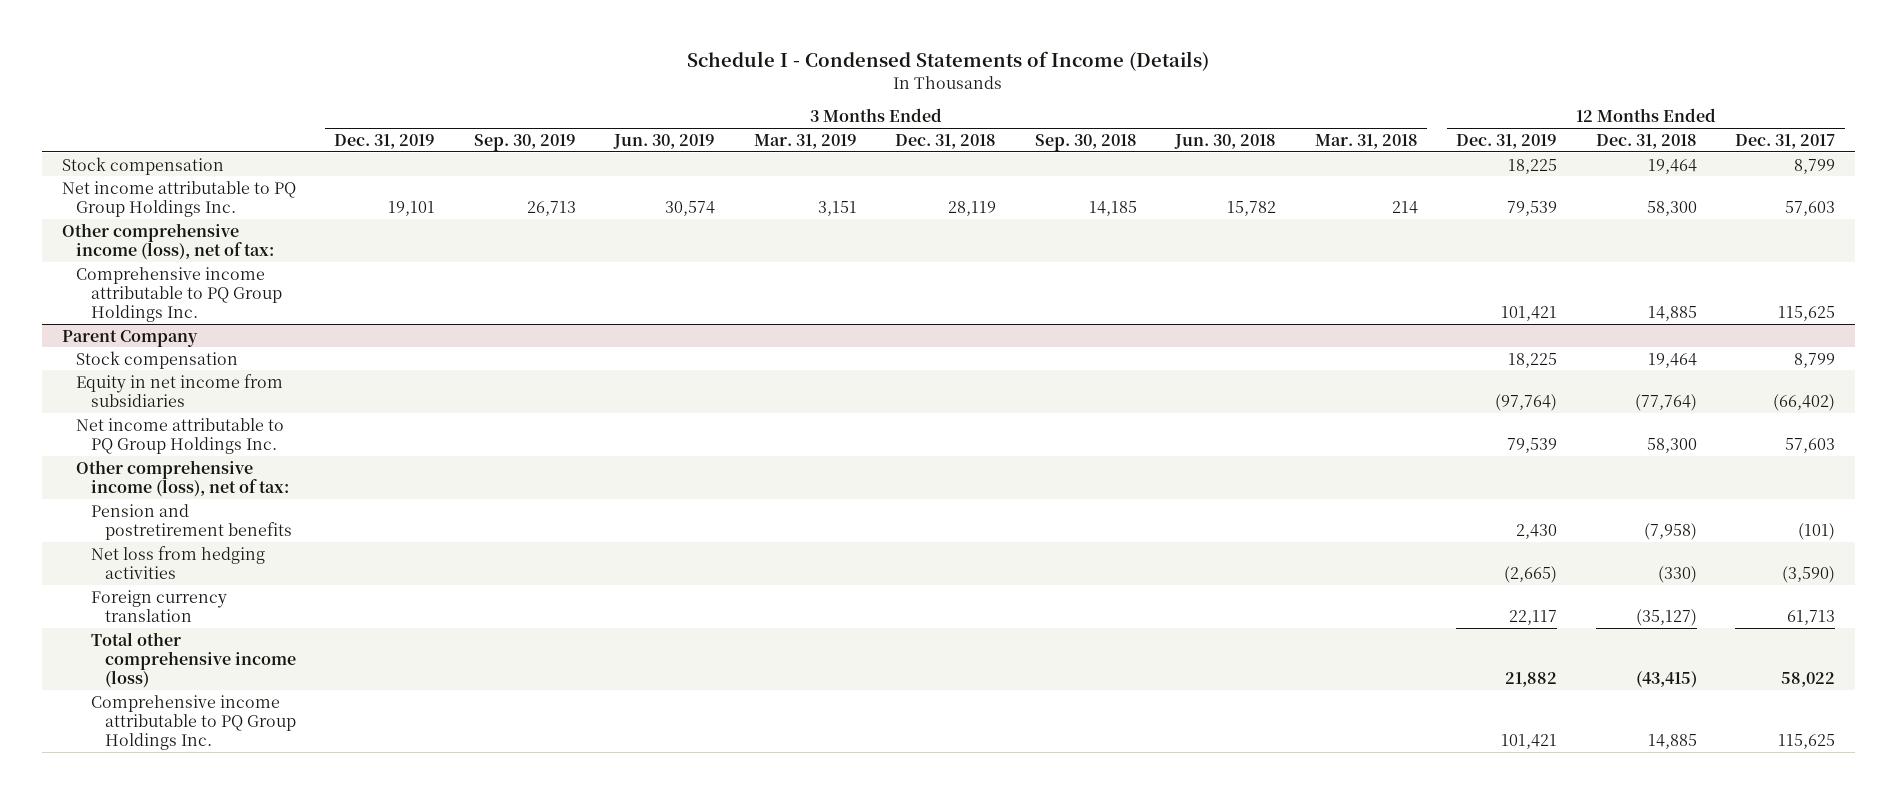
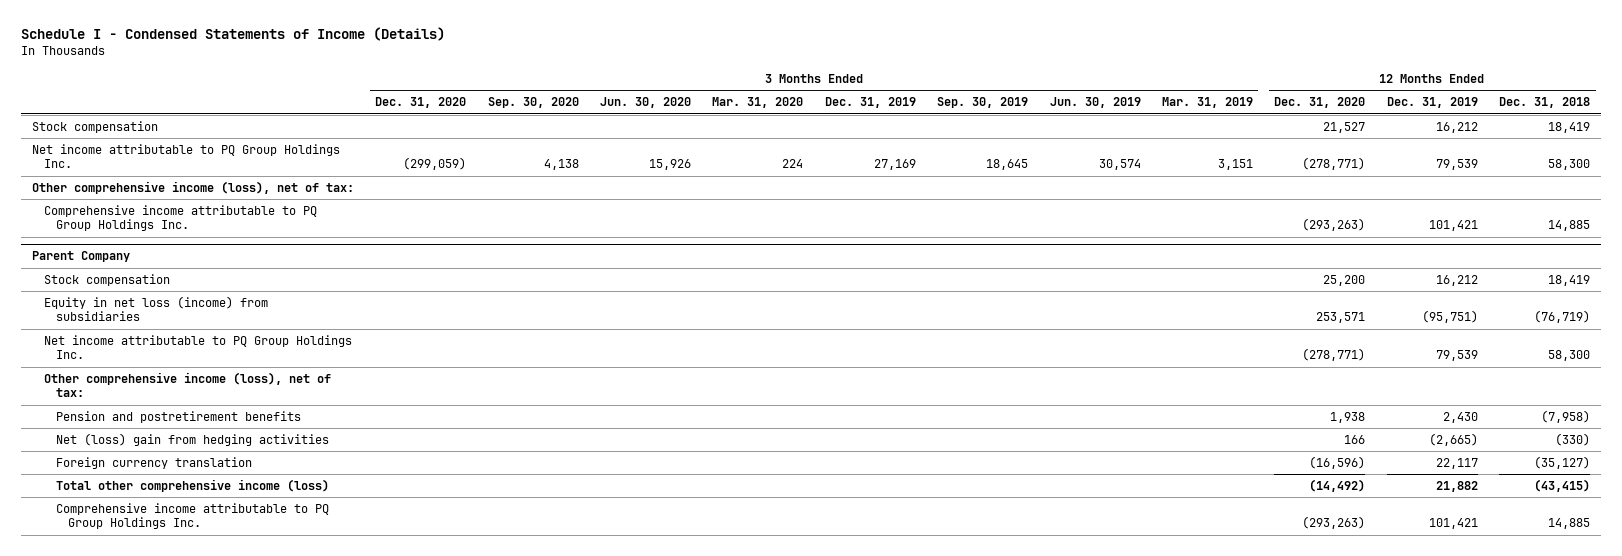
[895,133,997,149] Dec. 31, 2018 -> none
[1034,133,1137,151] Sep. 30, 2018 -> none
[1174,133,1277,149] Jun. 30, 2018 -> none
[1314,133,1418,149] Mar. 31, 2018 -> none
[1735,133,1836,149] Dec. 31, 2017 -> none
none -> [375,97,467,109] Dec. 31, 2020
none -> [487,97,579,109] Sep. 30, 2020
none -> [599,97,691,109] Jun. 30, 2020
none -> [712,97,804,109] Mar. 31, 2020
none -> [1274,97,1366,109] Dec. 31, 2020
[1508,158,1558,174] 18,225 -> [1435,122,1478,134] 16,212
[1647,158,1697,174] 19,464 -> [1548,122,1591,134] 18,419
[388,200,436,216] 19,101 -> [873,159,916,171] 27,169
[526,200,576,216] 26,713 -> [986,159,1029,171] 18,645
[1508,352,1558,368] 18,225 -> [1435,275,1478,287] 16,212
[1647,352,1697,368] 19,464 -> [1548,275,1591,287] 18,419
[76,373,284,407] Equity in net income from subsidiaries -> [43,296,268,322] Equity in net loss (income) from subsidiaries
[1495,393,1558,411] (97,764) -> [1421,310,1478,324] (95,751)
[1634,393,1697,411] (77,764) -> [1534,310,1591,324] (76,719)
[90,545,265,579] Net loss from hedging activities -> [55,433,329,447] Net (loss) gain from hedging activities

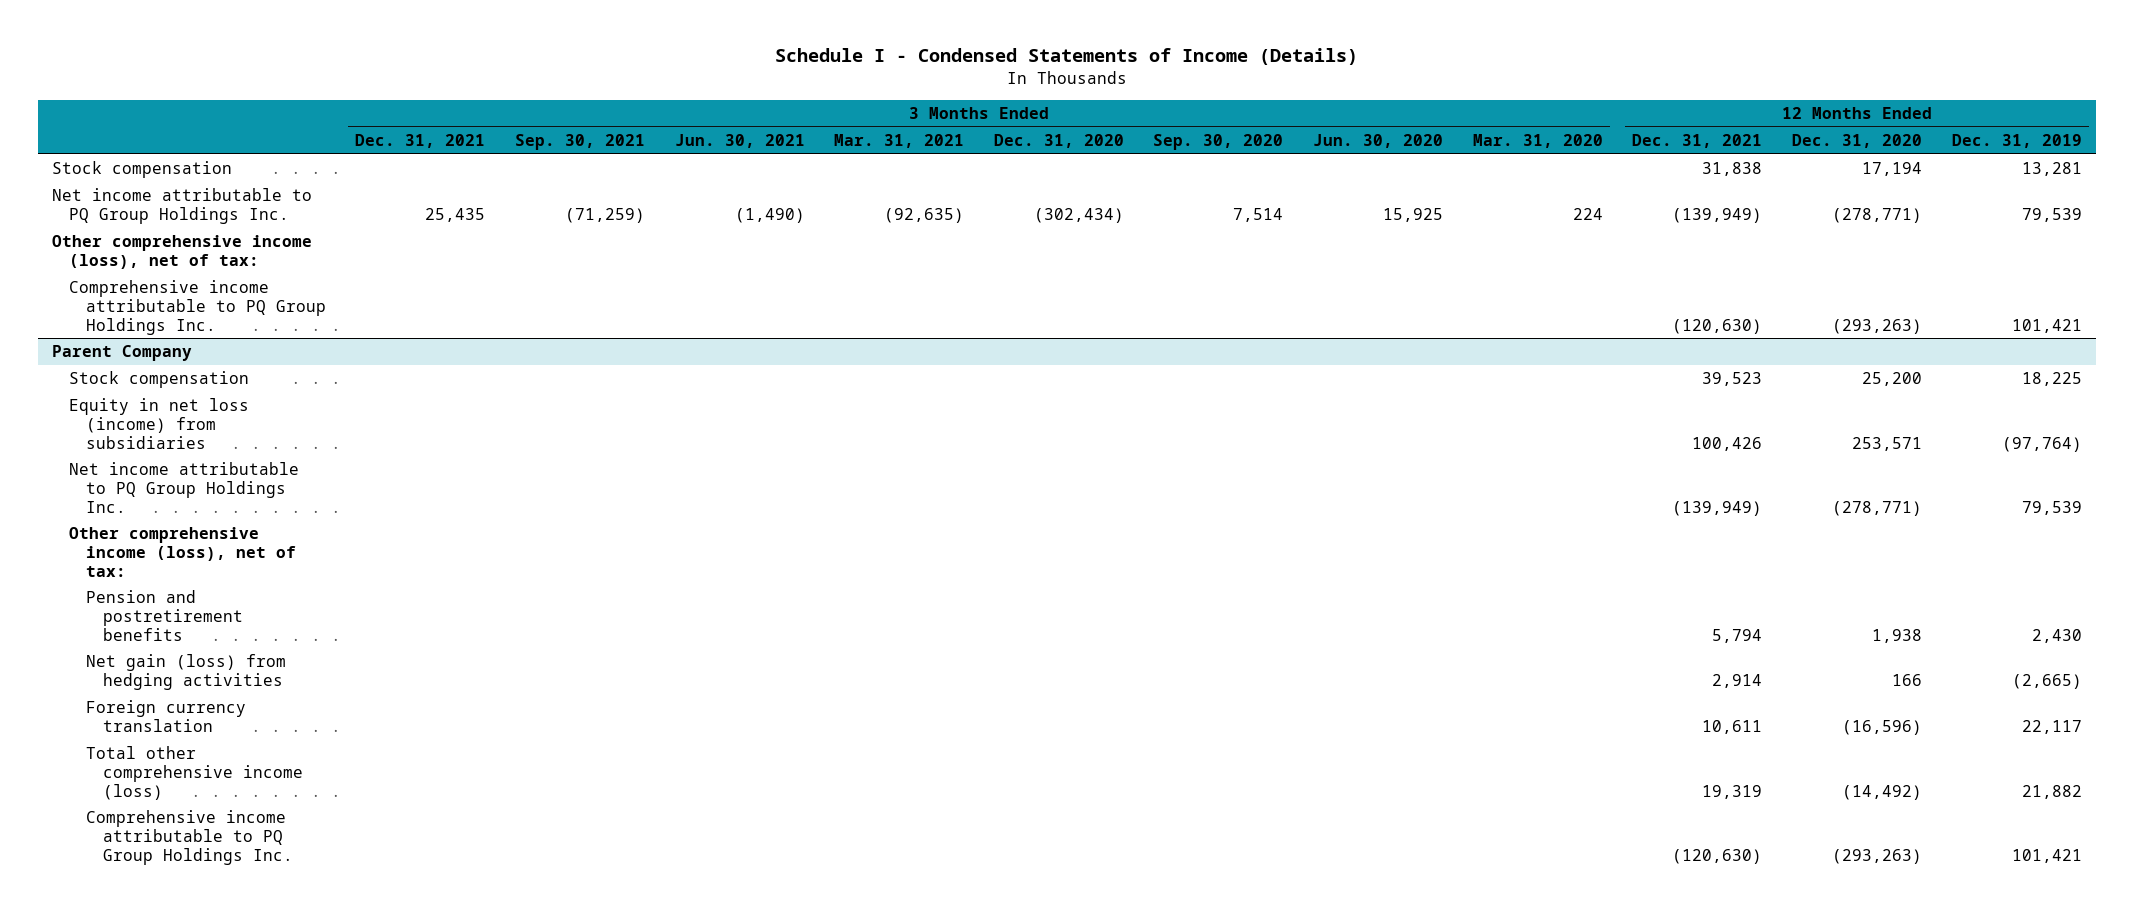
[824,97,916,109] Dec. 31, 2019 -> none
[937,97,1029,109] Sep. 30, 2019 -> none
[1049,97,1141,109] Jun. 30, 2019 -> none
[1162,97,1254,109] Mar. 31, 2019 -> none
[1499,97,1591,109] Dec. 31, 2018 -> none
none -> [355,134,486,149] Dec. 31, 2021
none -> [515,134,646,151] Sep. 30, 2021
none -> [674,134,805,149] Jun. 30, 2021
none -> [834,134,965,149] Mar. 31, 2021
none -> [1632,134,1763,149] Dec. 31, 2021
[1323,122,1366,134] 21,527 -> [1861,162,1922,177] 17,194
[1435,122,1478,134] 16,212 -> [2021,162,2082,177] 13,281
[403,157,467,171] (299,059) -> [1033,207,1124,223] (302,434)
[543,159,579,171] 4,138 -> [1233,207,1284,222] 7,514
[648,159,691,171] 15,926 -> [1383,207,1444,222] 15,925
[1435,275,1478,287] 16,212 -> [2021,372,2082,387] 18,225
[1421,310,1478,324] (95,751) -> [2001,436,2082,452] (97,764)
[55,433,329,447] Net (loss) gain from hedging activities -> [85,654,286,690] Net gain (loss) from hedging activities

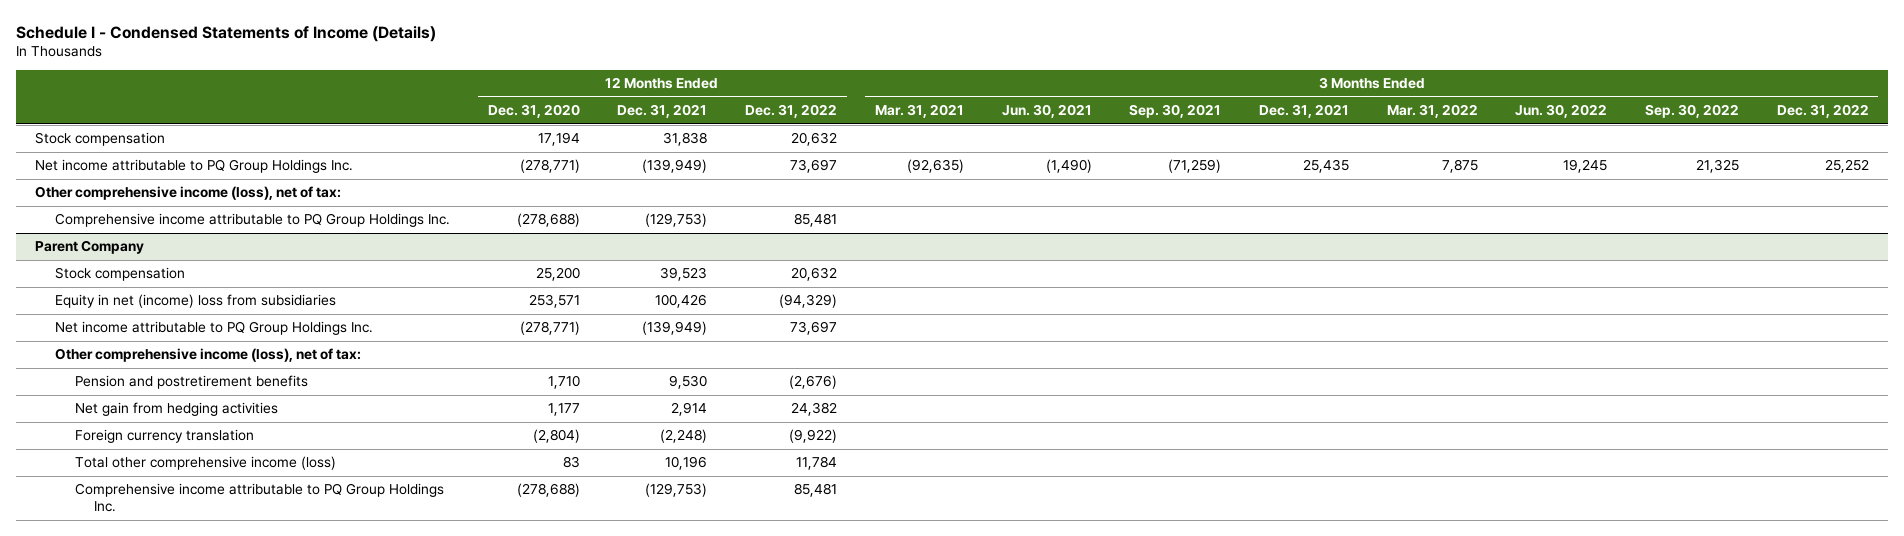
[993,134,1124,149] Dec. 31, 2020 -> none
[1153,134,1284,151] Sep. 30, 2020 -> none
[1313,134,1444,149] Jun. 30, 2020 -> none
[1472,134,1603,149] Mar. 31, 2020 -> none
[1951,134,2082,149] Dec. 31, 2019 -> none
none -> [745,104,838,119] Dec. 31, 2022
none -> [1386,104,1478,119] Mar. 31, 2022
none -> [1515,104,1608,119] Jun. 30, 2022
none -> [1645,104,1740,119] Sep. 30, 2022
none -> [1776,104,1869,119] Dec. 31, 2022
[1672,318,1763,334] (120,630) -> [645,213,708,228] (129,753)
[1831,318,1922,334] (293,263) -> [516,213,580,228] (278,688)
[69,398,250,449] Equity in net loss (income) from subsidiaries -> [54,294,336,309] Equity in net (income) loss from subsidiaries
[1712,628,1763,643] 5,794 -> [669,375,708,390] 9,530
[1871,628,1922,643] 1,938 -> [547,375,580,390] 1,710
[85,654,286,690] Net gain (loss) from hedging activities -> [74,402,278,417] Net gain from hedging activities
[1891,673,1922,686] 166 -> [547,403,580,417] 1,177
[1702,719,1763,734] 10,611 -> [660,429,708,444] (2,248)
[1841,719,1922,735] (16,596) -> [532,429,580,444] (2,804)
[1702,784,1763,799] 19,319 -> [665,456,708,471] 10,196
[1841,784,1922,800] (14,492) -> [562,456,580,469] 83
[1672,848,1763,864] (120,630) -> [645,483,708,498] (129,753)
[1831,848,1922,864] (293,263) -> [516,483,580,498] (278,688)

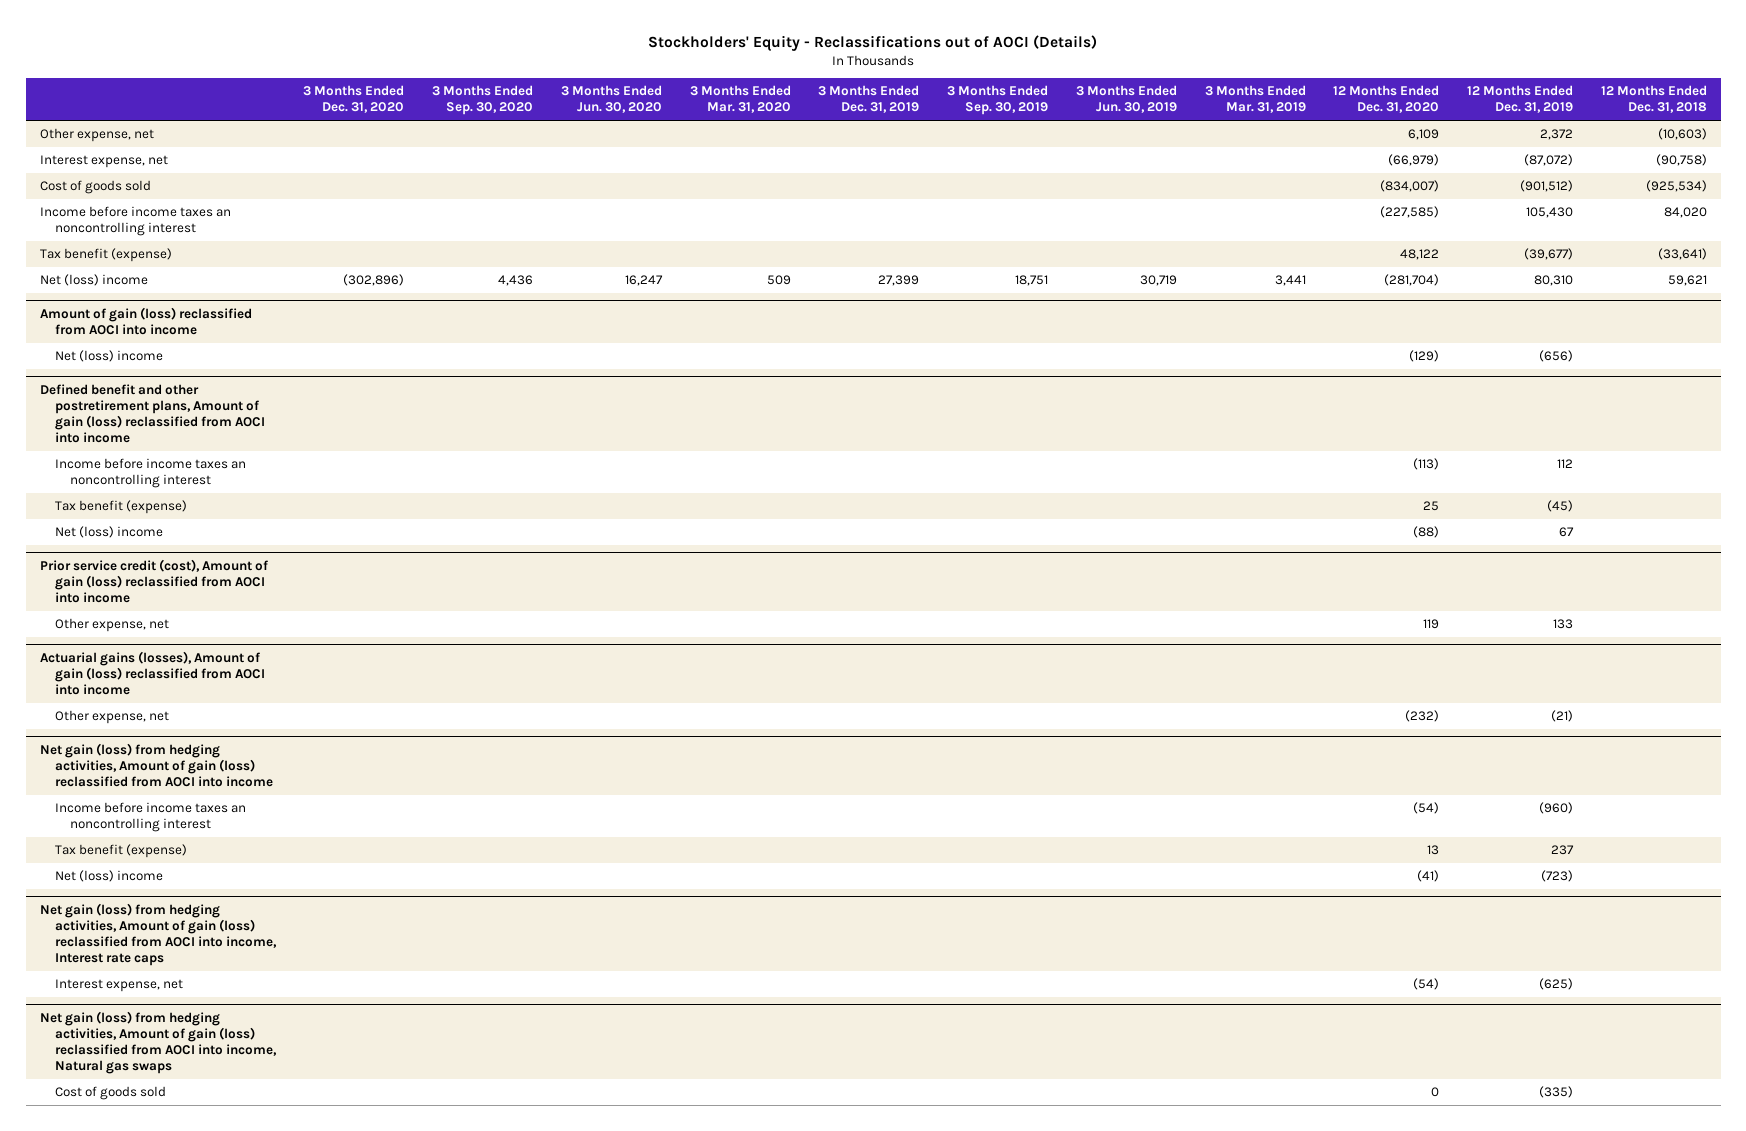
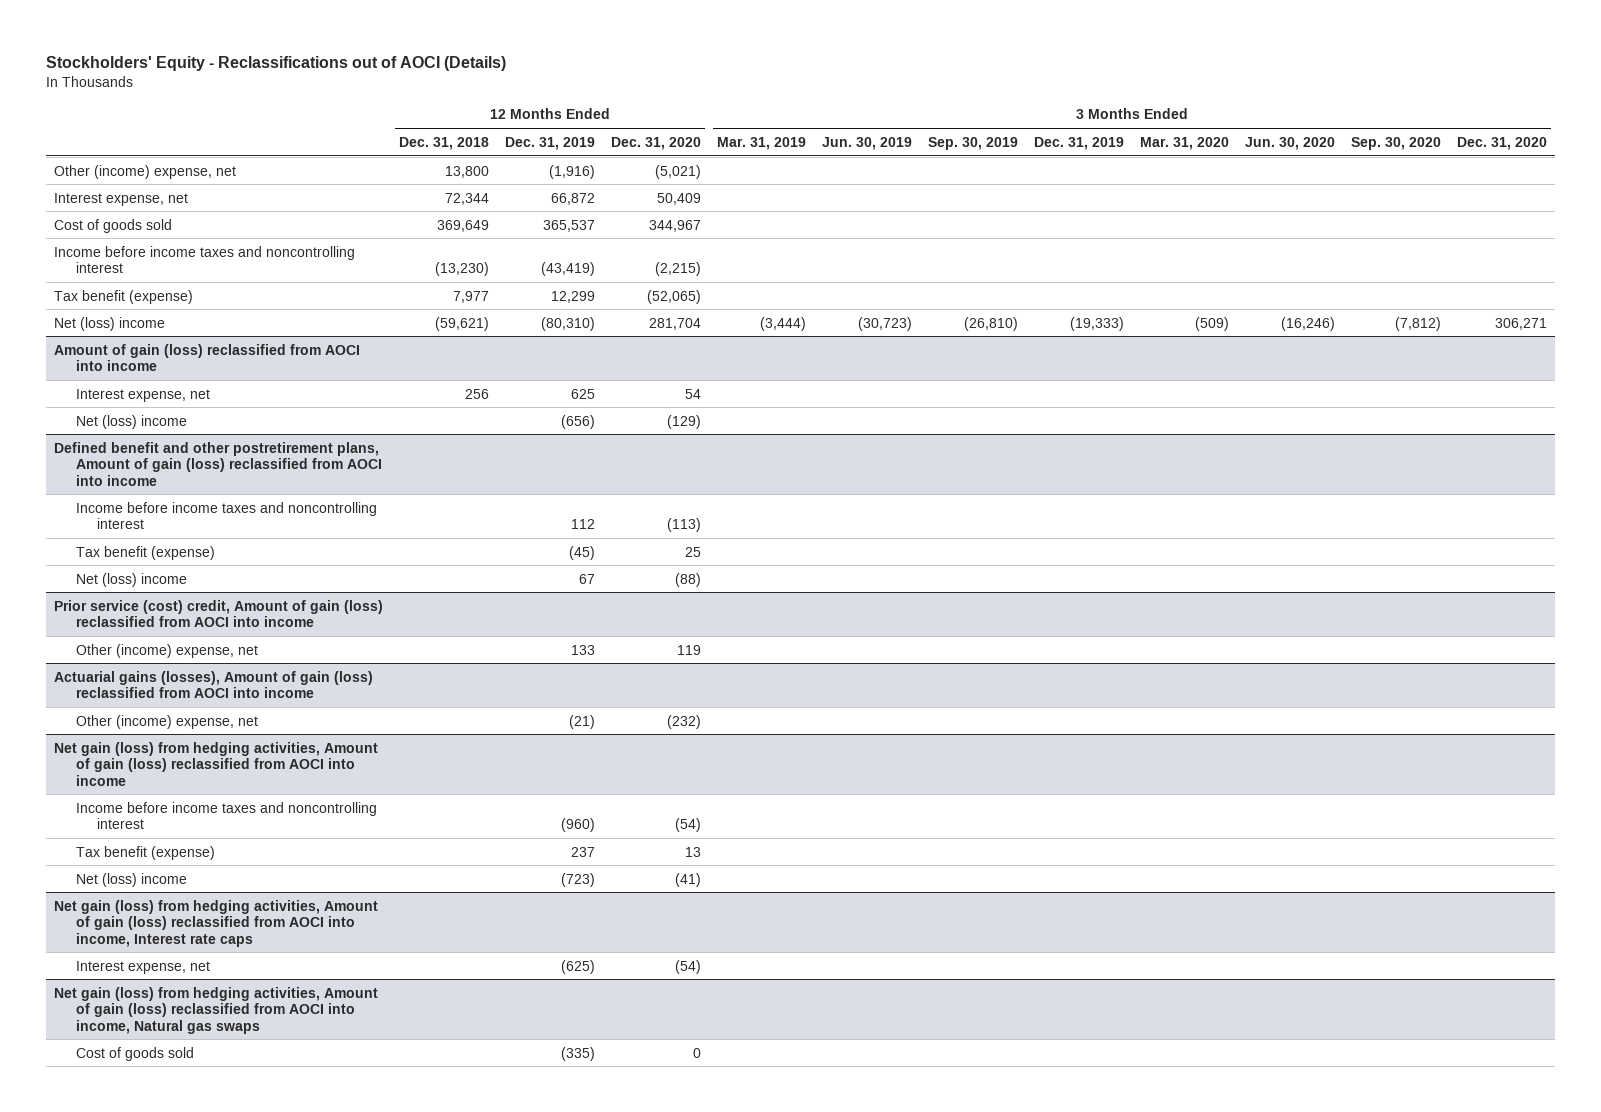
[39,128,154,143] Other expense, net -> [54,164,237,179] Other (income) expense, net
[1408,129,1440,141] 6,109 -> [655,164,702,179] (5,021)
[1540,129,1574,141] 2,372 -> [549,164,596,179] (1,916)
[1657,128,1707,141] (10,603) -> [445,165,490,178] 13,800
[1388,154,1440,167] (66,979) -> [657,192,702,205] 50,409
[1524,154,1574,167] (87,072) -> [551,192,596,205] 66,872
[1655,154,1707,167] (90,758) -> [445,192,490,205] 72,344
[1380,180,1440,193] (834,007) -> [649,219,702,232] 344,967
[1520,180,1574,193] (901,512) -> [543,219,596,232] 365,537
[1645,180,1707,193] (925,534) -> [437,219,490,232] 369,649
[39,206,231,237] Income before income taxes an noncontrolling interest -> [54,245,356,274] Income before income taxes and noncontrolling interest
[1380,206,1440,219] (227,585) -> [655,262,702,277] (2,215)
[1526,207,1574,219] 105,430 -> [541,262,596,277] (43,419)
[1663,207,1707,219] 84,020 -> [435,262,490,277] (13,230)
[1400,249,1440,261] 48,122 -> [647,289,702,304] (52,065)
[1524,248,1574,261] (39,677) -> [551,290,596,303] 12,299
[1657,248,1707,261] (33,641) -> [453,290,490,303] 7,977
[343,274,405,287] (302,896) -> [1494,317,1547,330] 306,271
[498,275,534,287] 4,436 -> [1394,316,1441,331] (7,812)
[624,275,663,287] 16,247 -> [1280,316,1335,331] (16,246)
[766,275,791,286] 509 -> [1194,316,1229,331] (509)
[878,275,920,287] 27,399 -> [1069,316,1124,331] (19,333)
[1015,275,1049,287] 18,751 -> [963,316,1018,331] (26,810)
[1139,275,1177,287] 30,719 -> [857,316,912,331] (30,723)
[1274,275,1306,287] 3,441 -> [760,316,807,331] (3,444)
[1384,274,1440,287] (281,704) -> [649,317,702,330] 281,704
[1534,275,1574,287] 80,310 -> [541,316,596,331] (80,310)
[1667,275,1707,287] 59,621 -> [435,316,490,331] (59,621)
none -> [75,388,210,402] Interest expense, net
[54,458,246,489] Income before income taxes an noncontrolling interest -> [75,501,377,530] Income before income taxes and noncontrolling interest
[39,559,268,603] Prior service credit (cost), Amount of gain (loss) reclassified from AOCI into income -> [54,599,384,628] Prior service (cost) credit, Amount of gain (loss) reclassified from AOCI into income
[54,618,169,633] Other expense, net -> [75,643,258,658] Other (income) expense, net
[54,710,169,725] Other expense, net -> [75,714,258,729] Other (income) expense, net
[54,802,246,833] Income before income taxes an noncontrolling interest -> [75,801,377,830] Income before income taxes and noncontrolling interest

